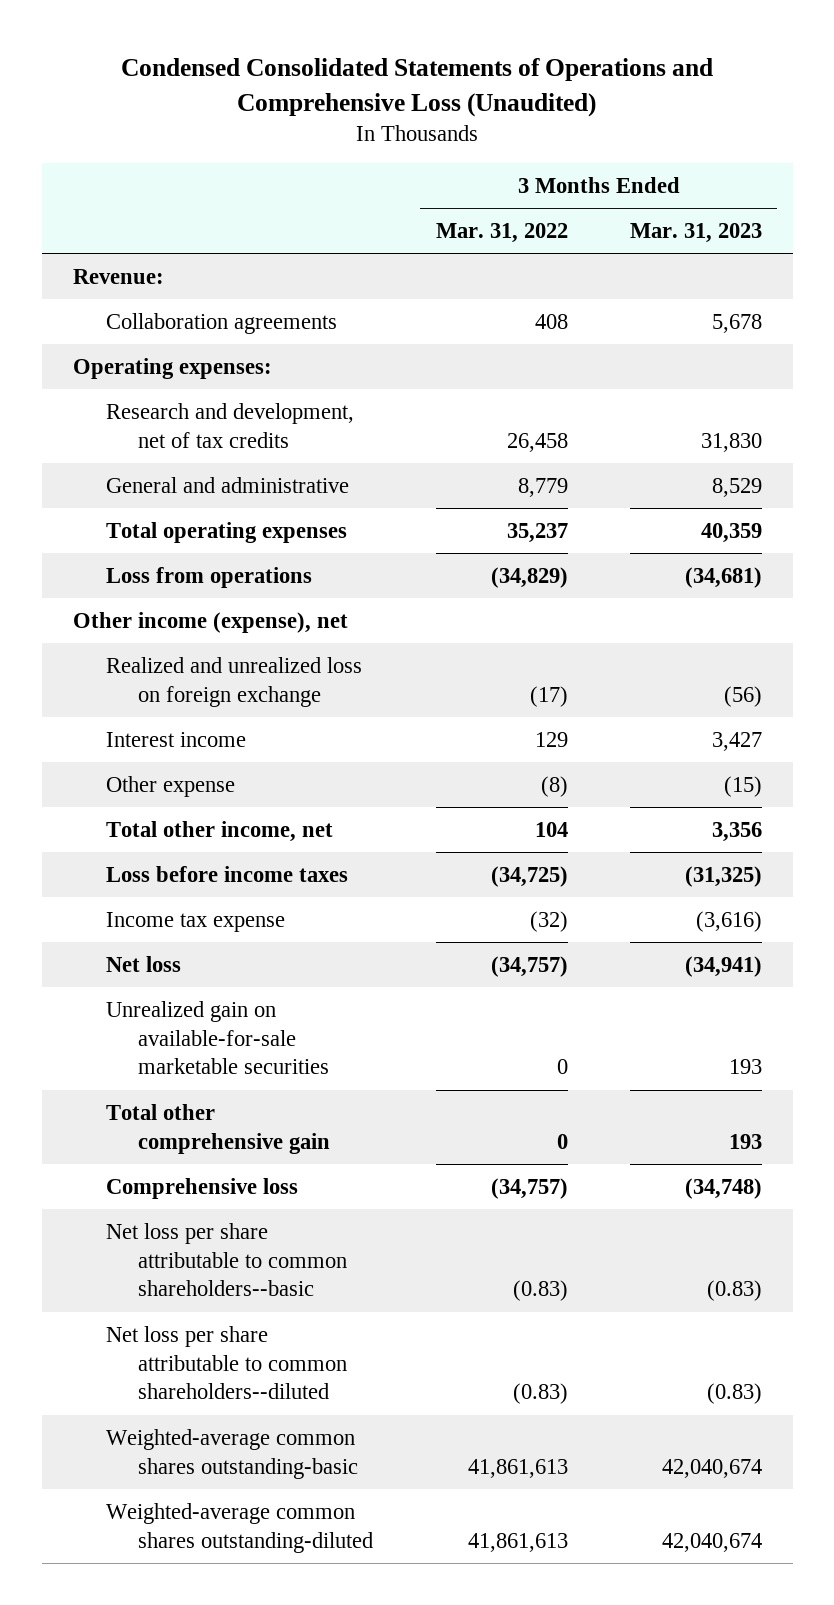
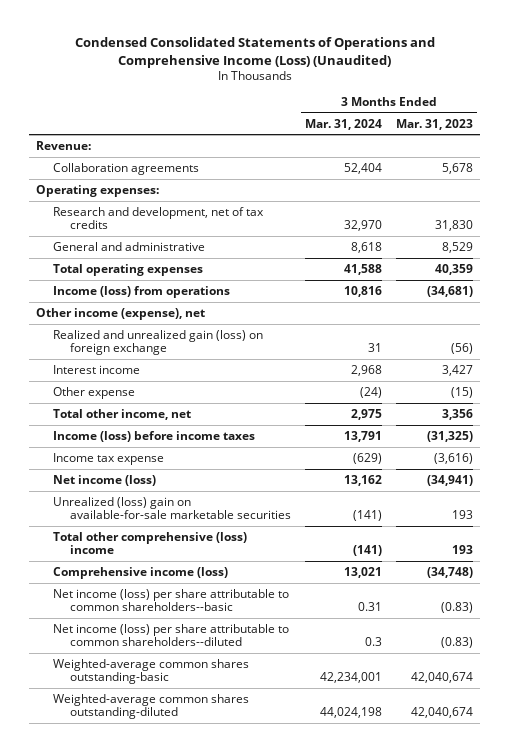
[121,58,714,117] Condensed Consolidated Statements of Operations and Comprehensive Loss (Unaudited) -> [74,36,435,68] Condensed Consolidated Statements of Operations and Comprehensive Income (Loss) (Unaudited)
[435,222,568,243] Mar. 31, 2022 -> none
none -> [305,118,383,130] Mar. 31, 2024
[105,566,312,588] Loss from operations -> [53,285,231,298] Income (loss) from operations
[105,656,362,707] Realized and unrealized loss on foreign exchange -> [53,329,264,356] Realized and unrealized gain (loss) on foreign exchange
[105,865,348,882] Loss before income taxes -> [53,430,256,442] Income (loss) before income taxes
[105,955,181,972] Net loss -> [53,474,157,486] Net income (loss)
[105,1000,330,1075] Unrealized gain on available-for-sale marketable securities -> [53,496,291,520] Unrealized (loss) gain on available-for-sale marketable securities
[105,1103,331,1154] Total other comprehensive gain -> [53,531,248,555] Total other comprehensive (loss) income
[105,1177,298,1199] Comprehensive loss -> [53,566,229,579] Comprehensive income (loss)
[105,1222,348,1297] Net loss per share attributable to common shareholders--basic -> [53,588,290,612] Net income (loss) per share attributable to common shareholders--basic
[105,1325,348,1400] Net loss per share attributable to common shareholders--diluted -> [53,623,290,647] Net income (loss) per share attributable to common shareholders--diluted

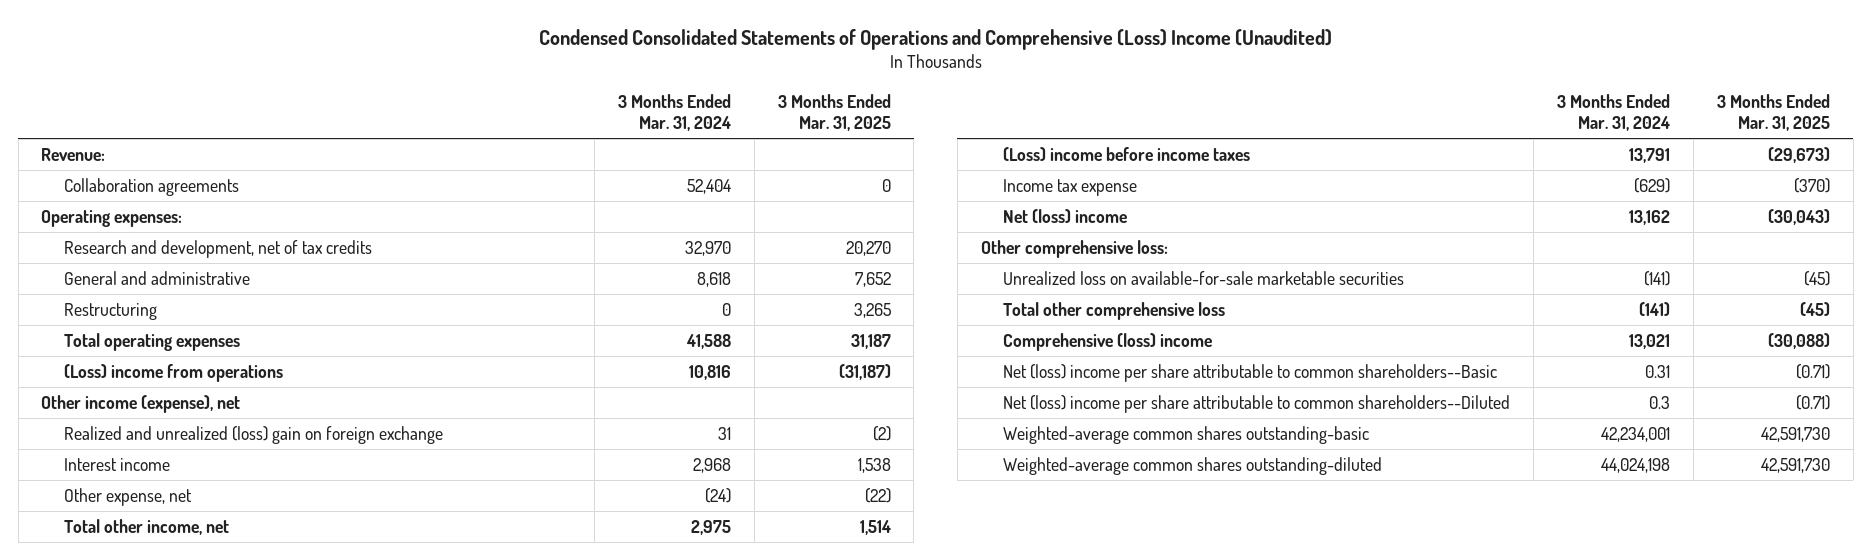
[74,36,435,68] Condensed Consolidated Statements of Operations and Comprehensive Income (Loss) (Unaudited) -> [538,28,1332,50] Condensed Consolidated Statements of Operations and Comprehensive (Loss) Income (Unaudited)
[396,118,474,130] Mar. 31, 2023 -> none
none -> [777,93,891,131] 3 Months Ended Mar. 31, 2025
none -> [64,303,158,321] Restructuring
[53,285,231,298] Income (loss) from operations -> [64,364,284,383] (Loss) income from operations
[53,329,264,356] Realized and unrealized gain (loss) on foreign exchange -> [64,426,444,445] Realized and unrealized (loss) gain on foreign exchange
[53,386,136,399] Other expense -> [64,488,193,507] Other expense, net
[53,430,256,442] Income (loss) before income taxes -> [1003,147,1251,162] (Loss) income before income taxes
[53,474,157,486] Net income (loss) -> [1003,209,1128,224] Net (loss) income
none -> [980,240,1168,259] Other comprehensive loss:
[53,496,291,520] Unrealized (loss) gain on available-for-sale marketable securities -> [1003,271,1405,286] Unrealized loss on available-for-sale marketable securities
[53,531,248,555] Total other comprehensive (loss) income -> [1003,302,1226,321] Total other comprehensive loss
[53,566,229,579] Comprehensive income (loss) -> [1003,333,1213,352] Comprehensive (loss) income
[53,588,290,612] Net income (loss) per share attributable to common shareholders--basic -> [1003,364,1498,383] Net (loss) income per share attributable to common shareholders--Basic
[53,623,290,647] Net income (loss) per share attributable to common shareholders--diluted -> [1003,395,1511,414] Net (loss) income per share attributable to common shareholders--Diluted

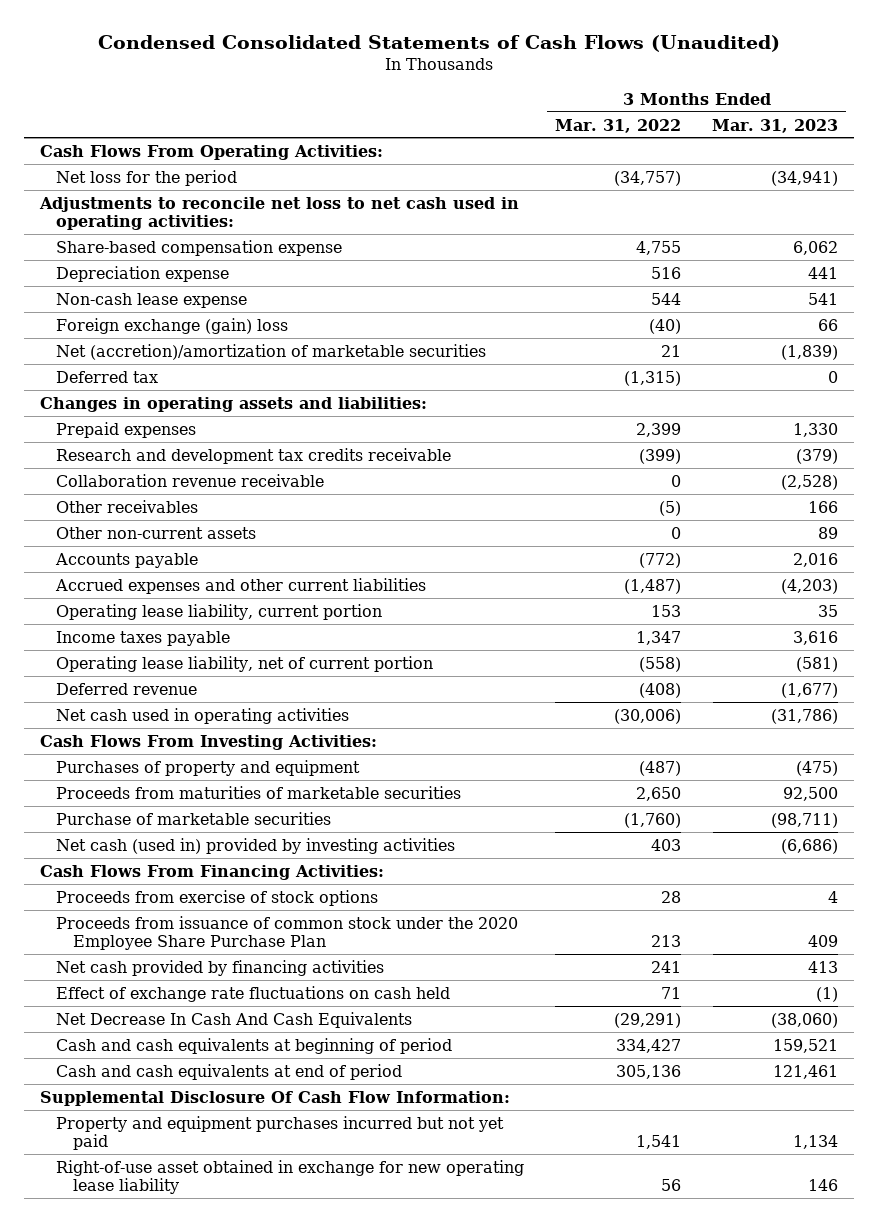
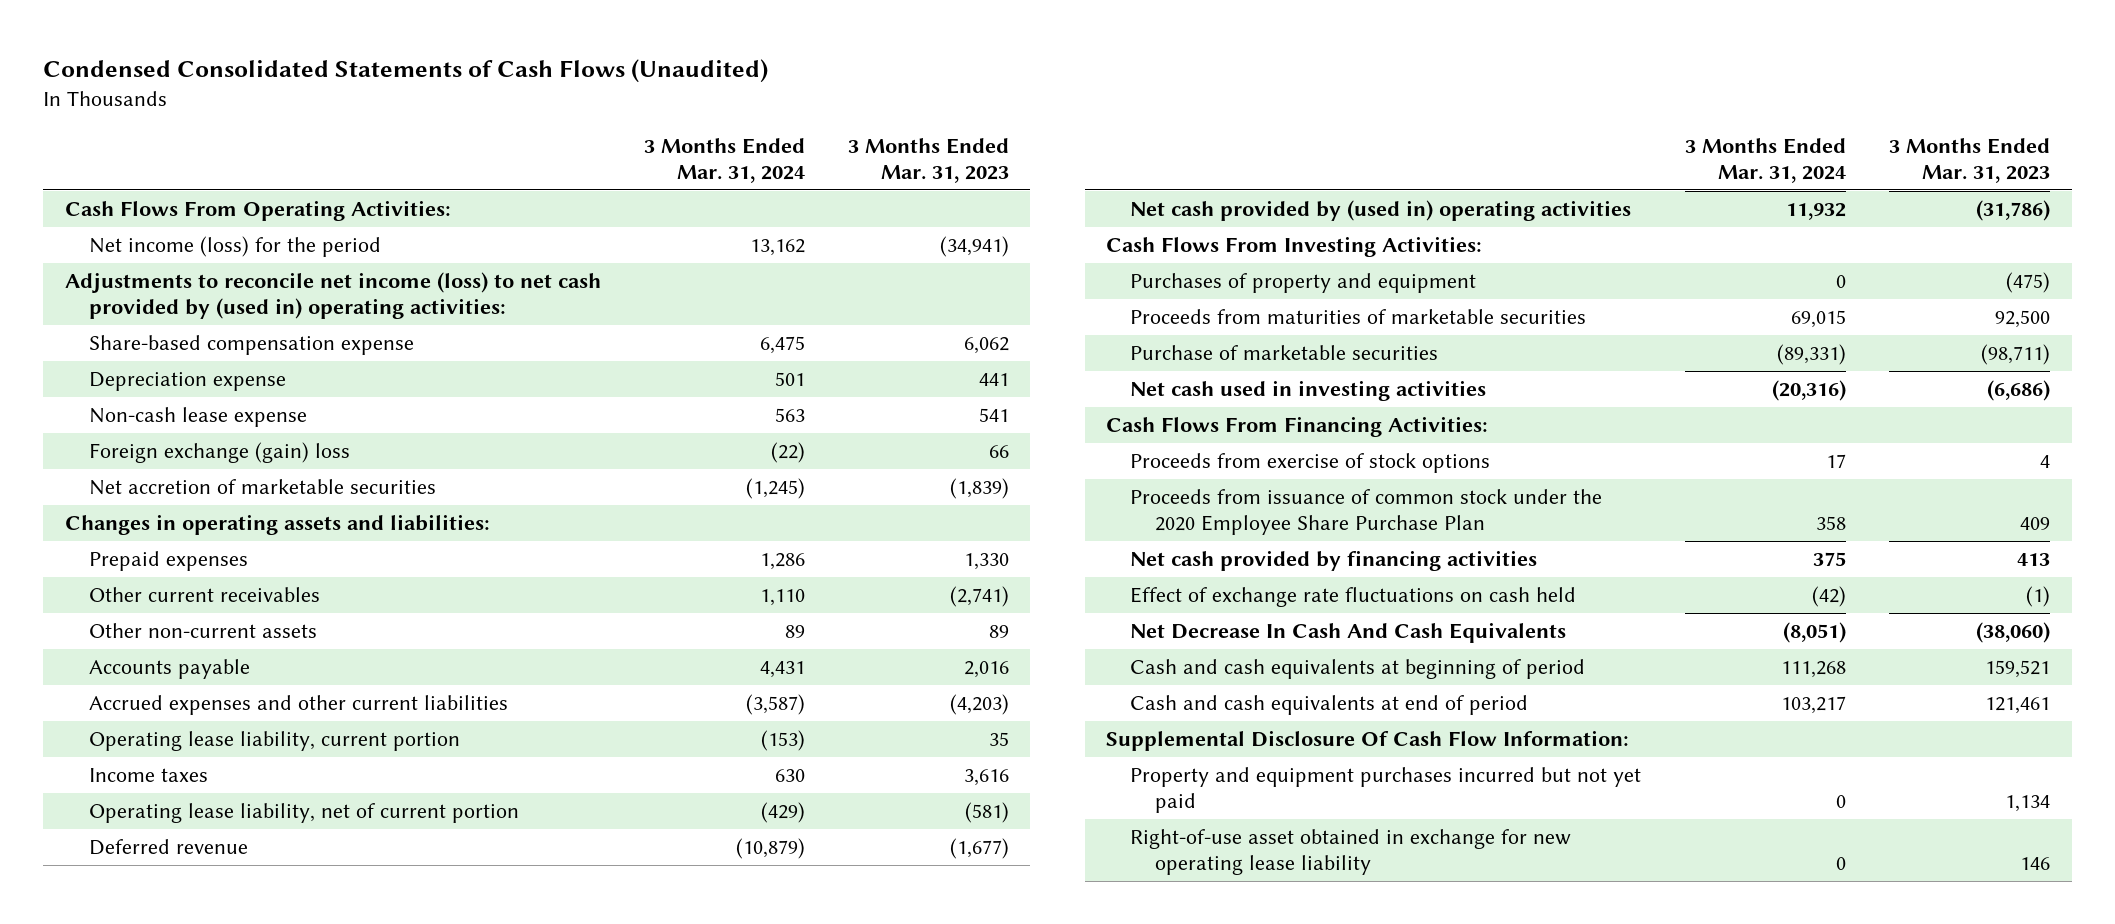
[555,118,682,133] Mar. 31, 2022 -> none
none -> [643,137,805,184] 3 Months Ended Mar. 31, 2024
[56,169,238,186] Net loss for the period -> [88,235,381,257] Net income (loss) for the period
[38,196,519,231] Adjustments to reconcile net loss to net cash used in operating activities: -> [64,271,601,320] Adjustments to reconcile net income (loss) to net cash provided by (used in) operating activities:
[56,370,159,383] Deferred tax -> none
[56,343,487,360] Net (accretion)/amortization of marketable securities -> [88,478,436,495] Net accretion of marketable securities
[56,447,452,464] Research and development tax credits receivable -> none
[56,473,325,487] Collaboration revenue receivable -> none
[56,499,199,513] Other receivables -> [88,586,320,602] Other current receivables
[808,500,839,513] 166 -> [949,585,1009,607] (2,741)
[56,630,231,646] Income taxes payable -> [88,767,208,782] Income taxes
[56,707,350,724] Net cash used in operating activities -> [1130,199,1632,221] Net cash provided by (used in) operating activities
[56,837,456,854] Net cash (used in) provided by investing activities -> [1130,379,1487,401] Net cash used in investing activities

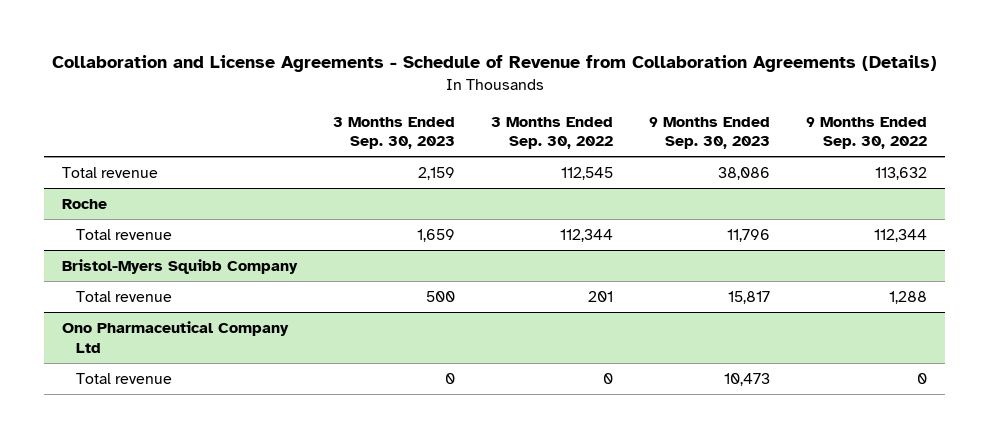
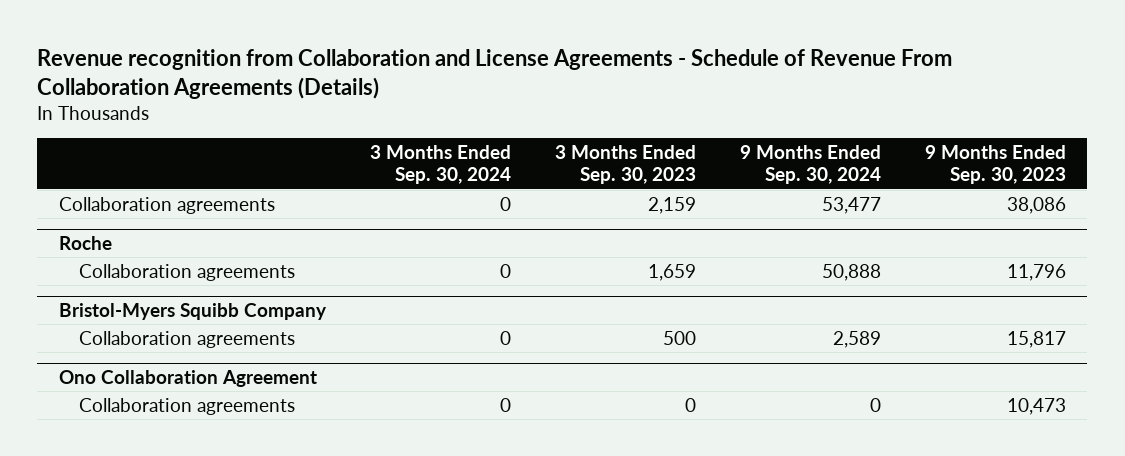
[51,55,937,73] Collaboration and License Agreements - Schedule of Revenue from Collaboration Agreements (Details) -> [37,49,953,99] Revenue recognition from Collaboration and License Agreements - Schedule of Revenue From Collaboration Agreements (Details)
[491,116,614,150] 3 Months Ended Sep. 30, 2022 -> none
[806,116,928,150] 9 Months Ended Sep. 30, 2022 -> none
none -> [370,144,512,185] 3 Months Ended Sep. 30, 2024
none -> [739,144,881,185] 9 Months Ended Sep. 30, 2024
[61,166,158,178] Total revenue -> [59,196,276,214] Collaboration agreements
[75,228,172,240] Total revenue -> [79,263,296,281] Collaboration agreements
[75,290,172,302] Total revenue -> [79,330,296,348] Collaboration agreements
[61,320,289,353] Ono Pharmaceutical Company Ltd -> [59,369,318,387] Ono Collaboration Agreement
[75,372,172,384] Total revenue -> [79,397,296,415] Collaboration agreements

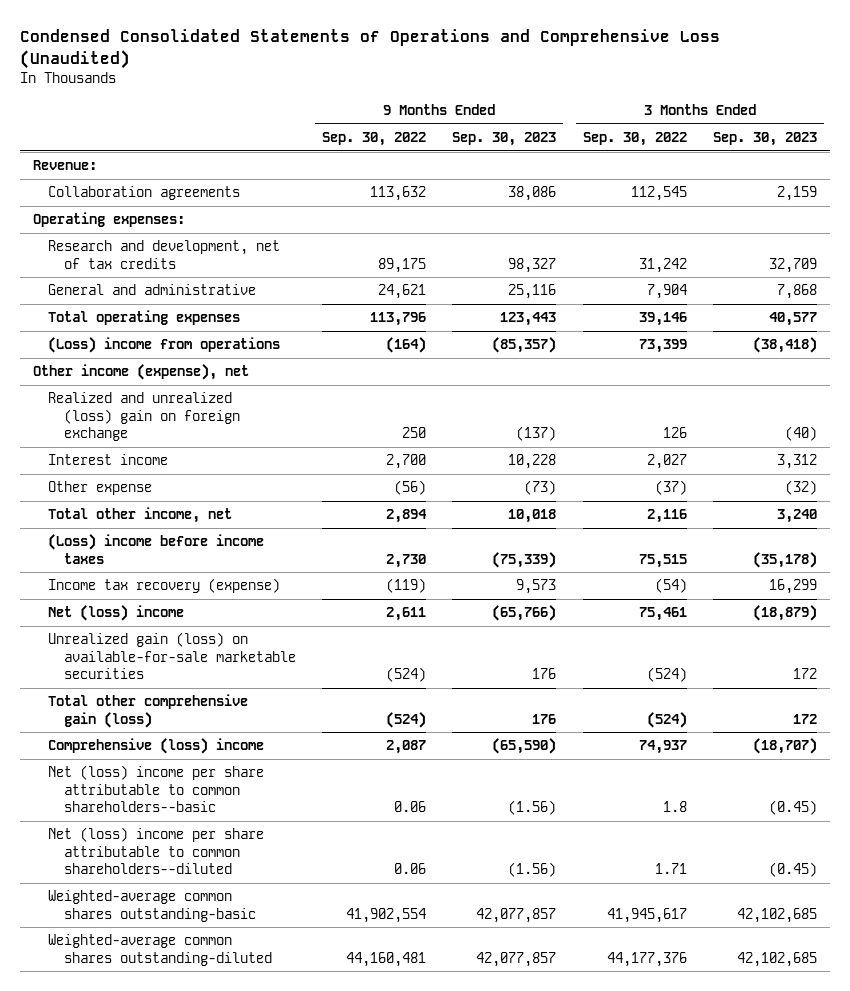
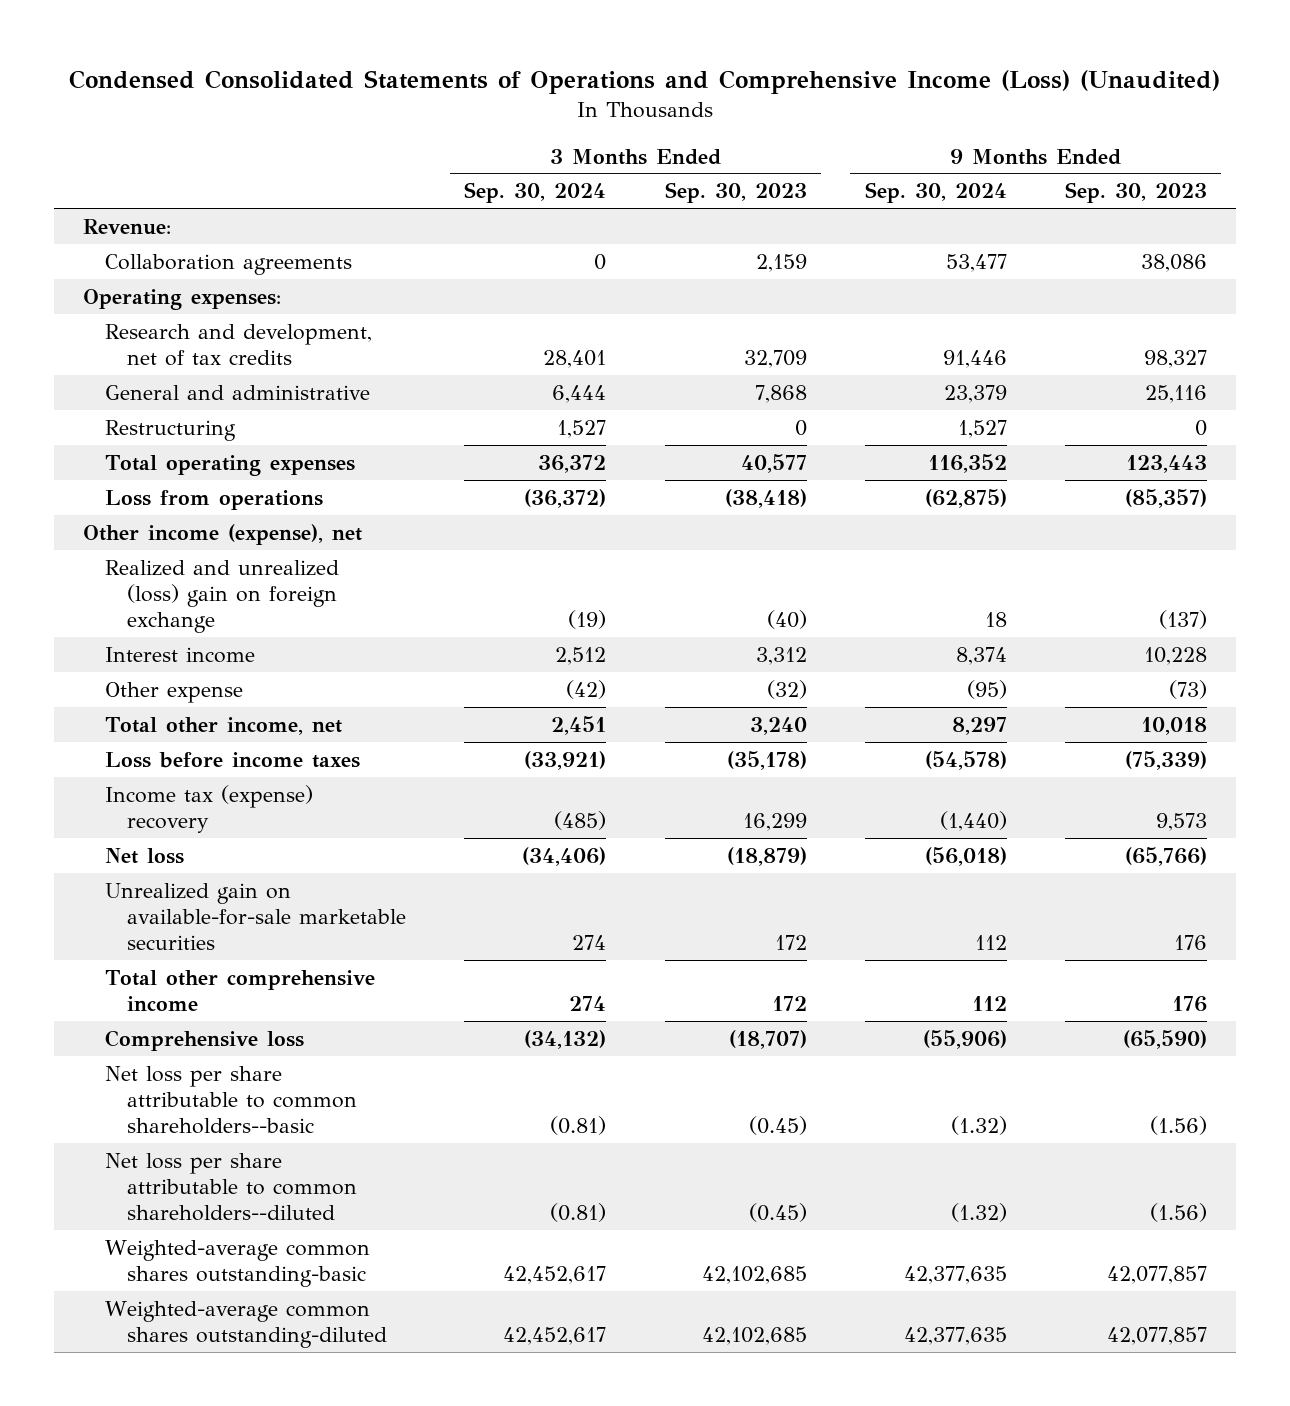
[20,28,721,69] Condensed Consolidated Statements of Operations and Comprehensive Loss (Unaudited) -> [68,69,1220,94] Condensed Consolidated Statements of Operations and Comprehensive Income (Loss) (Unaudited)
[322,132,427,147] Sep. 30, 2022 -> none
[582,132,687,147] Sep. 30, 2022 -> none
none -> [464,182,607,204] Sep. 30, 2024
none -> [864,182,1007,204] Sep. 30, 2024
none -> [105,419,237,441] Restructuring
[48,337,281,354] (Loss) income from operations -> [105,489,324,510] Loss from operations
[48,534,265,564] (Loss) income before income taxes -> [105,751,361,768] Loss before income taxes
[48,578,281,594] Income tax recovery (expense) -> [105,784,314,834] Income tax (expense) recovery
[48,605,185,622] Net (loss) income -> [105,847,185,864] Net loss
[48,632,296,680] Unrealized gain (loss) on available-for-sale marketable securities -> [105,882,407,951] Unrealized gain on available-for-sale marketable securities
[48,694,249,728] Total other comprehensive gain (loss) -> [105,969,376,1012] Total other comprehensive income
[48,738,265,755] Comprehensive (loss) income -> [105,1029,305,1051] Comprehensive loss
[48,765,265,813] Net (loss) income per share attributable to common shareholders--basic -> [105,1065,358,1135] Net loss per share attributable to common shareholders--basic
[48,827,265,875] Net (loss) income per share attributable to common shareholders--diluted -> [105,1152,358,1222] Net loss per share attributable to common shareholders--diluted

